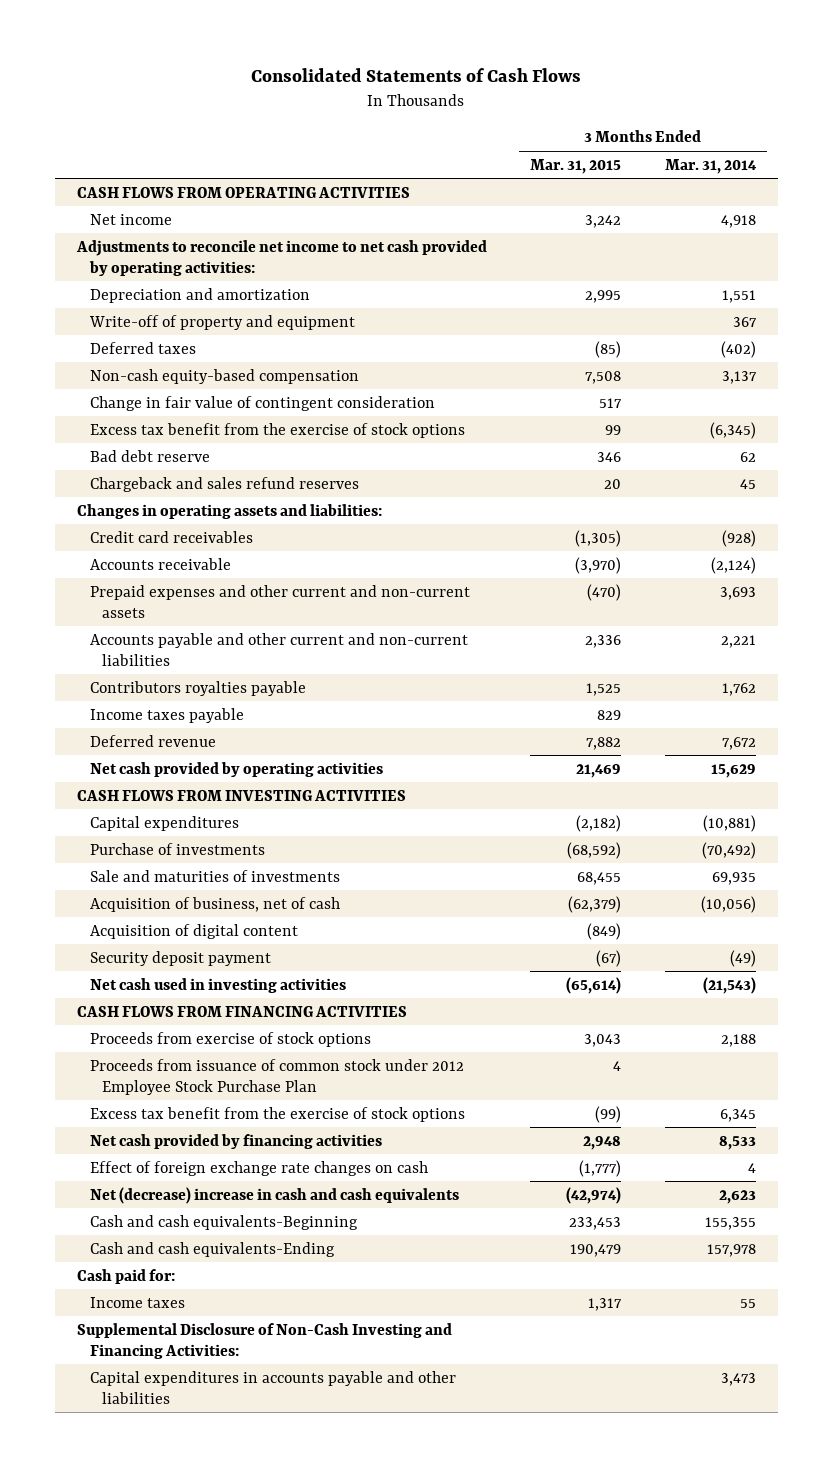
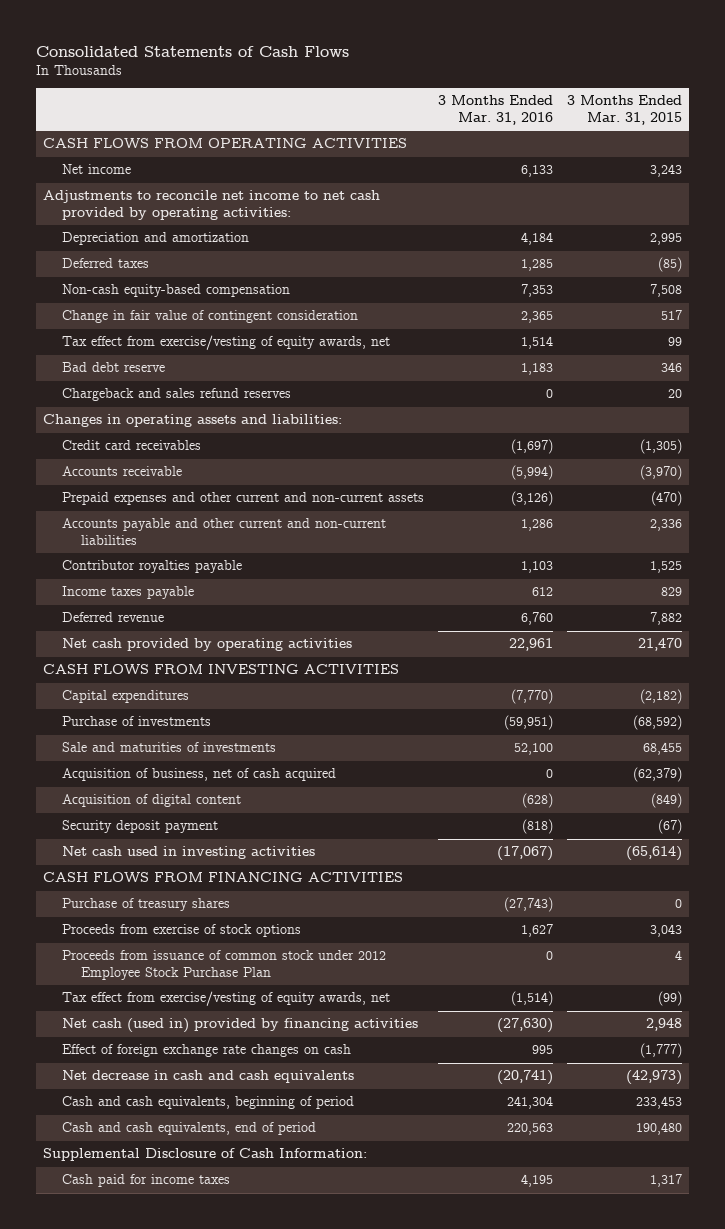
[665,158,758,174] Mar. 31, 2014 -> none
none -> [438,95,554,125] 3 Months Ended Mar. 31, 2016
[585,214,622,228] 3,242 -> [650,164,683,178] 3,243
[88,314,355,330] Write-off of property and equipment -> none
[89,422,465,438] Excess tax benefit from the exercise of stock options -> [62,335,391,351] Tax effect from exercise/vesting of equity awards, net
[89,680,306,696] Contributors royalties payable -> [62,560,243,574] Contributor royalties payable
[576,763,622,778] 21,469 -> [638,638,683,652] 21,470
[89,896,340,912] Acquisition of business, net of cash -> [62,768,337,782] Acquisition of business, net of cash acquired
none -> [62,898,231,912] Purchase of treasury shares
[89,1106,465,1122] Excess tax benefit from the exercise of stock options -> [62,991,391,1007] Tax effect from exercise/vesting of equity awards, net
[89,1133,382,1149] Net cash provided by financing activities -> [62,1018,419,1034] Net cash (used in) provided by financing activities
[76,1322,452,1359] Supplemental Disclosure of Non-Cash Investing and Financing Activities: -> none
[89,1370,456,1404] Capital expenditures in accounts payable and other liabilities -> none
[89,1186,459,1204] Net (decrease) increase in cash and cash equivalents -> [62,1070,355,1084] Net decrease in cash and cash equivalents
[566,1186,622,1204] (42,974) -> [626,1070,683,1086] (42,973)
[89,1214,358,1230] Cash and cash equivalents-Beginning -> [62,1096,355,1110] Cash and cash equivalents, beginning of period
[89,1241,335,1257] Cash and cash equivalents-Ending -> [62,1122,317,1136] Cash and cash equivalents, end of period
[570,1243,622,1257] 190,479 -> [636,1122,683,1136] 190,480
[76,1268,175,1284] Cash paid for: -> [42,1148,367,1162] Supplemental Disclosure of Cash Information:
[89,1296,185,1308] Income taxes -> [62,1174,231,1188] Cash paid for income taxes

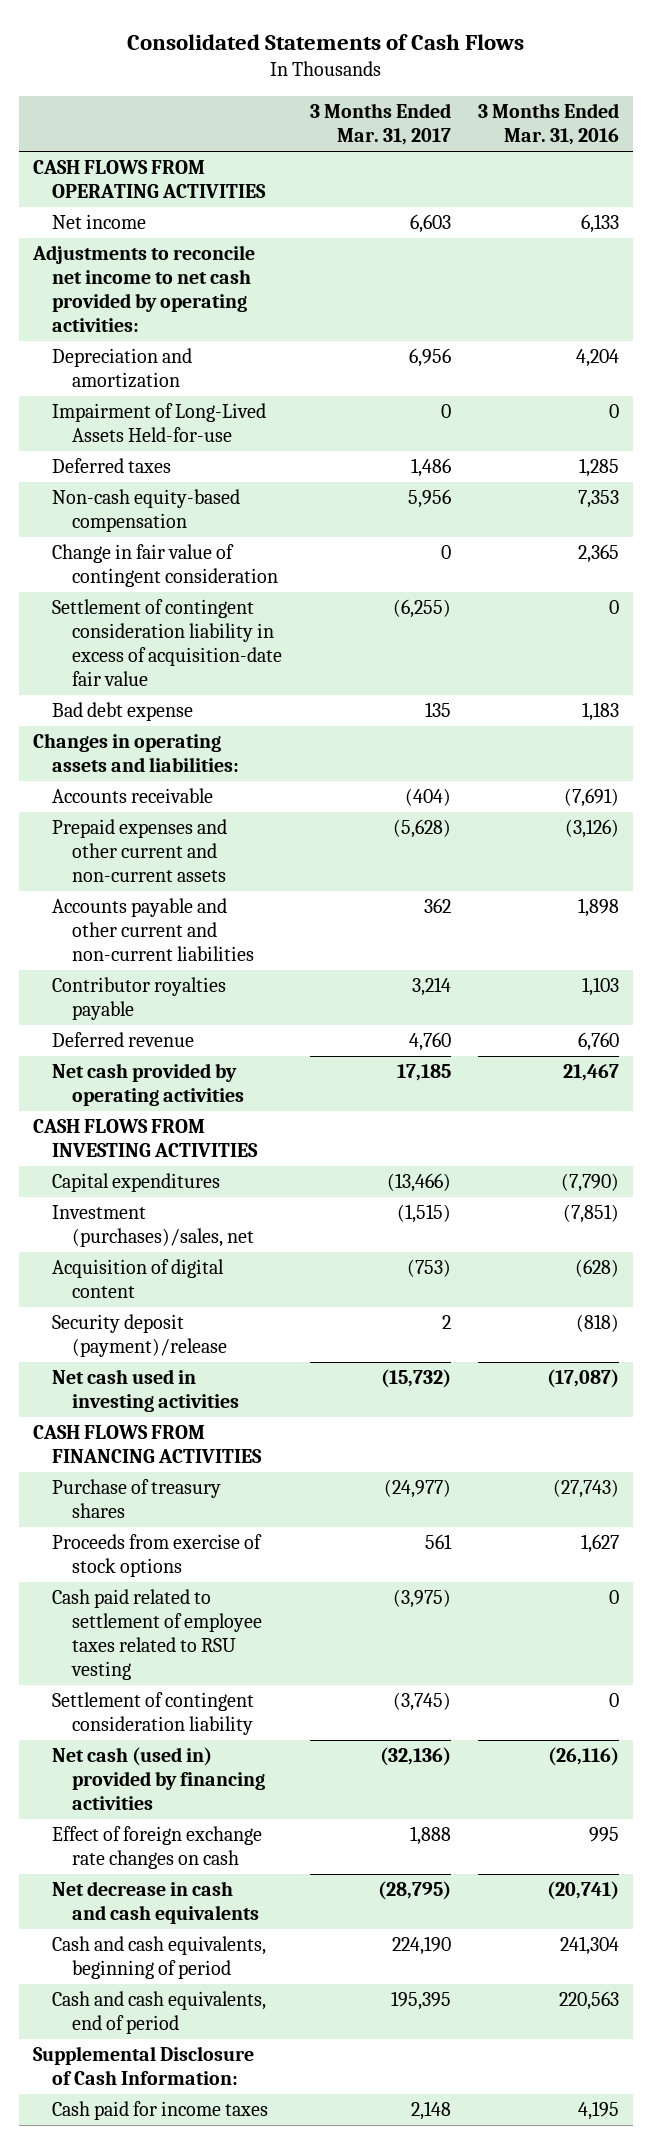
[567,95,683,125] 3 Months Ended Mar. 31, 2015 -> none
none -> [309,103,451,146] 3 Months Ended Mar. 31, 2017
[521,232,554,246] 4,184 -> [576,349,620,368] 4,204
none -> [52,403,267,443] Impairment of Long-Lived Assets Held-for-use
[62,335,391,351] Tax effect from exercise/vesting of equity awards, net -> none
[62,388,292,402] Chargeback and sales refund reserves -> none
none -> [52,599,283,687] Settlement of contingent consideration liability in excess of acquisition-date fair value
[62,362,166,373] Bad debt reserve -> [52,702,194,722] Bad debt expense
[62,440,202,451] Credit card receivables -> none
[511,465,554,481] (5,994) -> [564,788,620,808] (7,691)
[521,519,554,532] 1,286 -> [578,898,620,918] 1,898
[62,586,195,600] Income taxes payable -> none
[509,638,554,652] 22,961 -> [563,1064,620,1082] 21,467
[62,716,212,727] Purchase of investments -> none
[62,742,277,753] Sale and maturities of investments -> none
[62,768,337,782] Acquisition of business, net of cash acquired -> none
[511,689,554,705] (7,770) -> [561,1173,620,1193] (7,790)
none -> [52,1205,255,1248] Investment (purchases)/sales, net
[62,820,219,834] Security deposit payment -> [52,1314,228,1358] Security deposit (payment)/release
[497,846,554,862] (17,067) -> [547,1369,620,1389] (17,087)
[62,950,387,980] Proceeds from issuance of common stock under 2012 Employee Stock Purchase Plan -> none
[62,991,391,1007] Tax effect from exercise/vesting of equity awards, net -> none
none -> [52,1589,263,1681] Cash paid related to settlement of employee taxes related to RSU vesting
none -> [52,1692,255,1736] Settlement of contingent consideration liability
[497,1018,554,1034] (27,630) -> [548,1747,620,1767] (26,116)

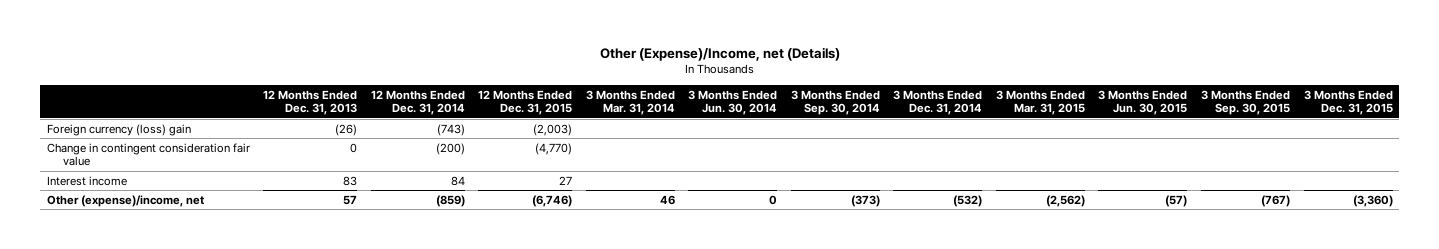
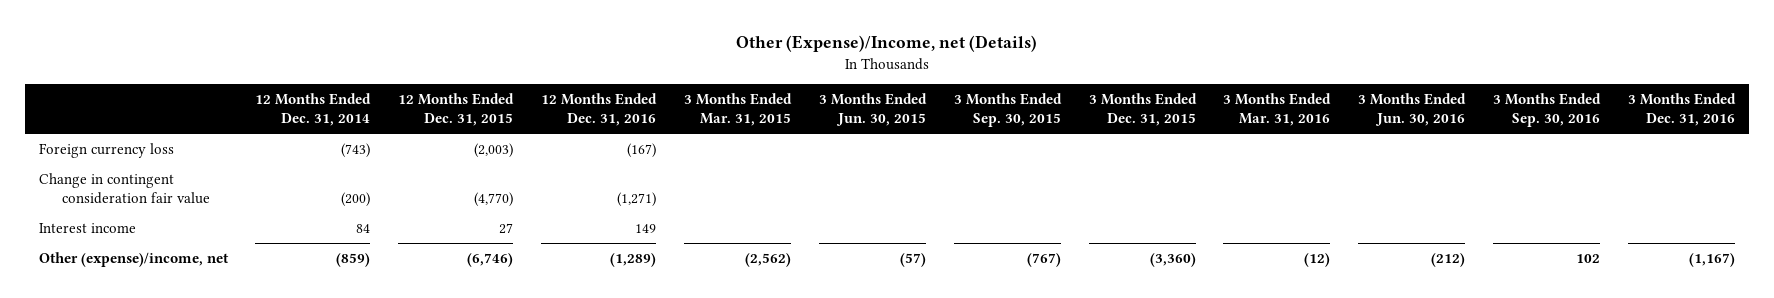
[263,89,358,116] 12 Months Ended Dec. 31, 2013 -> none
[585,89,675,116] 3 Months Ended Mar. 31, 2014 -> none
[688,89,778,116] 3 Months Ended Jun. 30, 2014 -> none
[790,89,880,116] 3 Months Ended Sep. 30, 2014 -> none
[893,89,983,116] 3 Months Ended Dec. 31, 2014 -> none
none -> [541,92,658,127] 12 Months Ended Dec. 31, 2016
none -> [1223,92,1332,127] 3 Months Ended Mar. 31, 2016
none -> [1358,92,1467,127] 3 Months Ended Jun. 30, 2016
none -> [1493,92,1602,128] 3 Months Ended Sep. 30, 2016
none -> [1627,92,1736,127] 3 Months Ended Dec. 31, 2016
[46,123,191,136] Foreign currency (loss) gain -> [38,142,174,158] Foreign currency loss

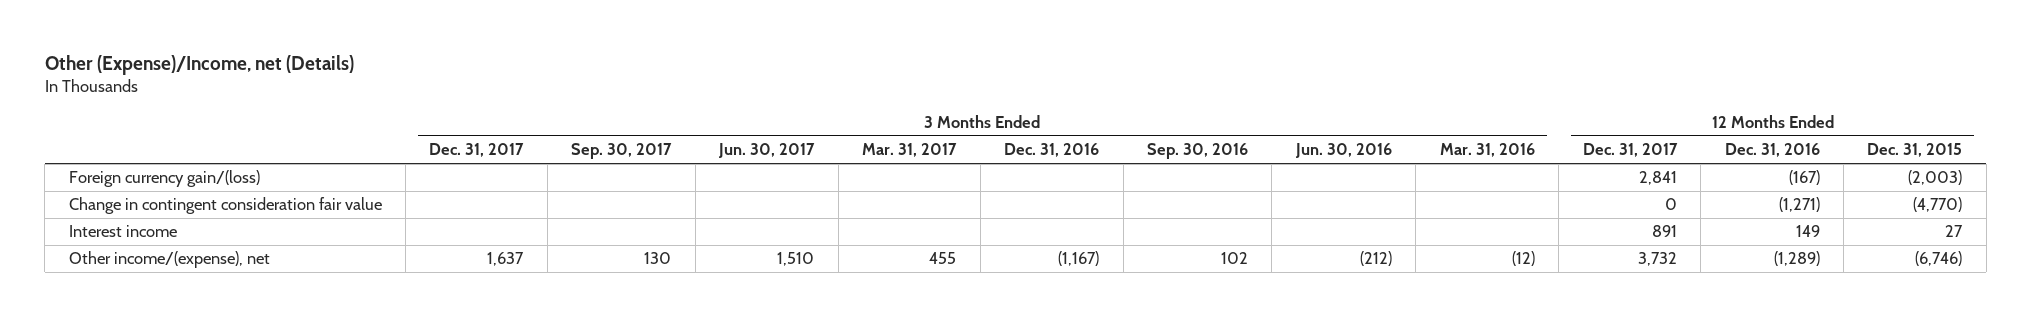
[255,92,372,127] 12 Months Ended Dec. 31, 2014 -> none
[684,92,793,127] 3 Months Ended Mar. 31, 2015 -> none
[818,92,927,127] 3 Months Ended Jun. 30, 2015 -> none
[953,92,1062,128] 3 Months Ended Sep. 30, 2015 -> none
[1088,92,1197,127] 3 Months Ended Dec. 31, 2015 -> none
none -> [429,143,525,158] Dec. 31, 2017
none -> [571,143,673,160] Sep. 30, 2017
none -> [718,143,816,159] Jun. 30, 2017
none -> [862,143,958,158] Mar. 31, 2017
none -> [1582,143,1678,158] Dec. 31, 2017
[38,142,174,158] Foreign currency loss -> [68,170,260,188] Foreign currency gain/(loss)
[38,251,229,267] Other (expense)/income, net -> [68,251,270,269] Other income/(expense), net

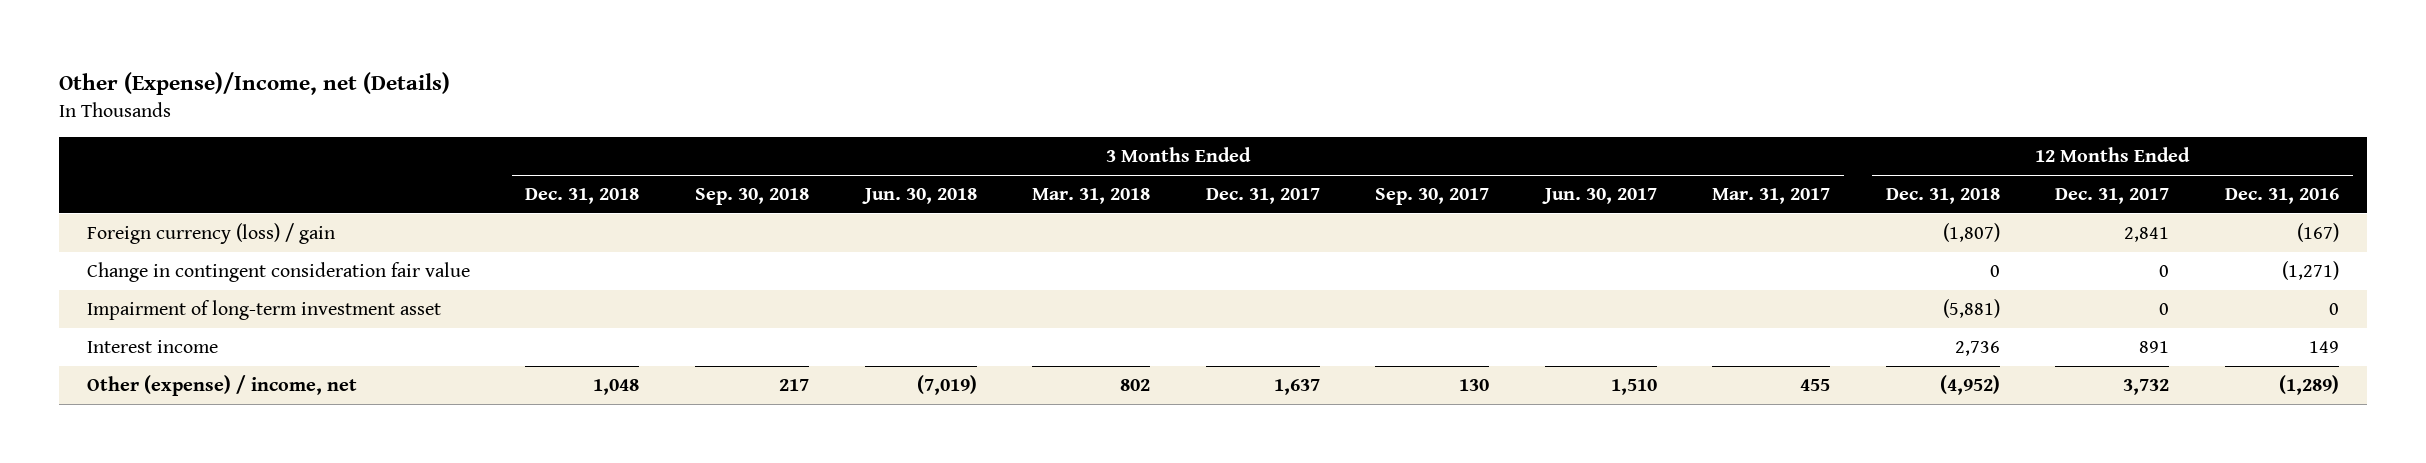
[1004,143,1100,158] Dec. 31, 2016 -> none
[1146,143,1248,160] Sep. 30, 2016 -> none
[1294,143,1392,159] Jun. 30, 2016 -> none
[1439,143,1535,158] Mar. 31, 2016 -> none
[1867,143,1963,158] Dec. 31, 2015 -> none
none -> [525,188,640,205] Dec. 31, 2018
none -> [695,188,810,206] Sep. 30, 2018
none -> [861,188,977,205] Jun. 30, 2018
none -> [1032,188,1151,205] Mar. 31, 2018
none -> [1885,188,2000,205] Dec. 31, 2018
[68,170,260,188] Foreign currency gain/(loss) -> [86,223,335,245] Foreign currency (loss) / gain
none -> [86,300,441,321] Impairment of long-term investment asset
[68,251,270,269] Other income/(expense), net -> [86,375,357,397] Other (expense) / income, net

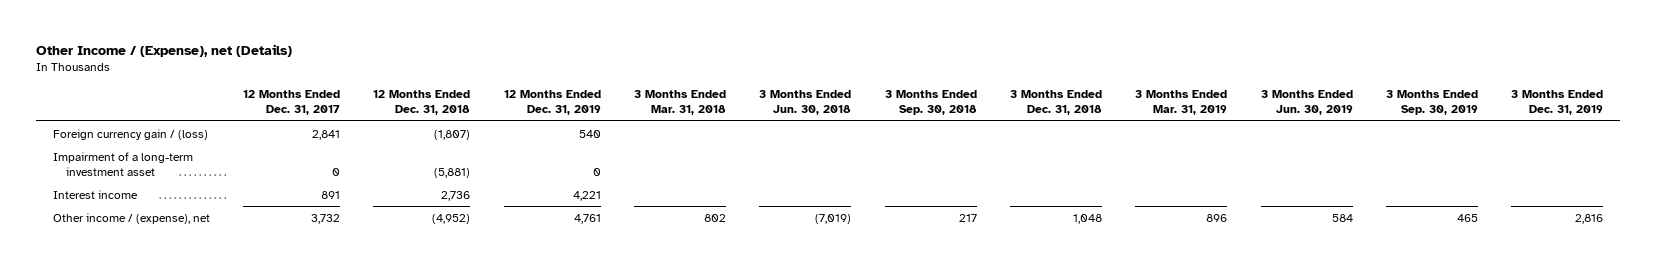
[59,72,451,96] Other (Expense)/Income, net (Details) -> [36,43,293,57] Other Income / (Expense), net (Details)
[1205,188,1320,205] Dec. 31, 2017 -> none
[1375,188,1490,206] Sep. 30, 2017 -> none
[1541,188,1657,205] Jun. 30, 2017 -> none
[1712,188,1831,205] Mar. 31, 2017 -> none
[2224,188,2339,205] Dec. 31, 2016 -> none
none -> [503,89,601,116] 12 Months Ended Dec. 31, 2019
none -> [1135,89,1228,116] 3 Months Ended Mar. 31, 2019
none -> [1260,89,1353,116] 3 Months Ended Jun. 30, 2019
none -> [1385,89,1478,116] 3 Months Ended Sep. 30, 2019
none -> [1511,89,1604,116] 3 Months Ended Dec. 31, 2019
[86,262,470,283] Change in contingent consideration fair value -> none
[86,223,335,245] Foreign currency (loss) / gain -> [52,128,208,140] Foreign currency gain / (loss)
[86,300,441,321] Impairment of long-term investment asset -> [52,151,193,176] Impairment of a long-term investment asset
[86,375,357,397] Other (expense) / income, net -> [52,212,210,224] Other income / (expense), net

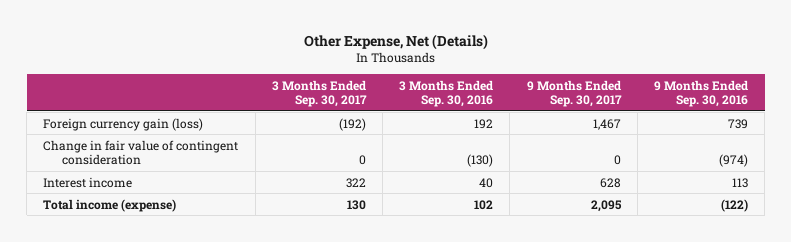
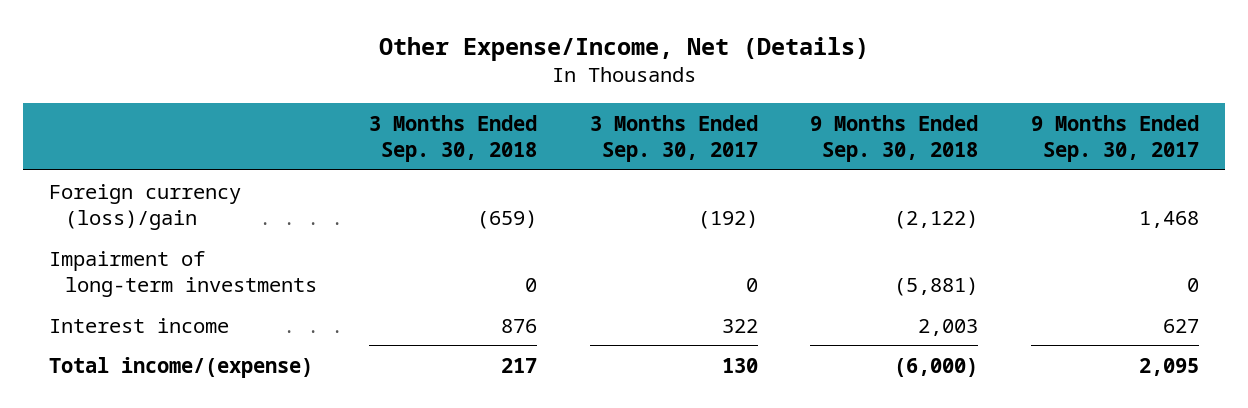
[303,33,488,50] Other Expense, Net (Details) -> [378,36,869,61] Other Expense/Income, Net (Details)
[399,79,494,107] 3 Months Ended Sep. 30, 2016 -> none
[653,79,748,107] 9 Months Ended Sep. 30, 2016 -> none
none -> [369,114,538,163] 3 Months Ended Sep. 30, 2018
none -> [810,114,979,163] 9 Months Ended Sep. 30, 2018
[43,139,239,165] Change in fair value of contingent consideration -> none
[43,117,204,131] Foreign currency gain (loss) -> [49,183,242,231] Foreign currency (loss)/gain
[592,118,621,130] 1,467 -> [1138,211,1199,229] 1,468
none -> [49,250,318,298] Impairment of long-term investments
[599,177,621,188] 628 -> [1162,318,1199,333] 627
[43,198,177,212] Total income (expense) -> [49,356,314,378] Total income/(expense)

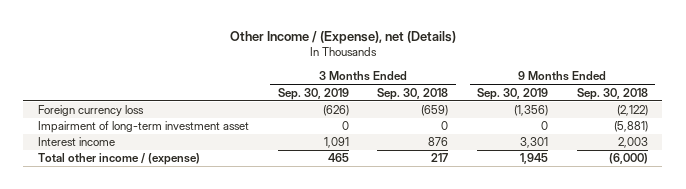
[378,36,869,61] Other Expense/Income, Net (Details) -> [229,31,456,45] Other Income / (Expense), net (Details)
[589,114,758,163] 3 Months Ended Sep. 30, 2017 -> none
[1030,114,1199,163] 9 Months Ended Sep. 30, 2017 -> none
none -> [277,87,349,100] Sep. 30, 2019
none -> [477,87,549,100] Sep. 30, 2019
[49,183,242,231] Foreign currency (loss)/gain -> [37,105,144,117] Foreign currency loss
[49,250,318,298] Impairment of long-term investments -> [37,121,249,134] Impairment of long-term investment asset
[49,356,314,378] Total income/(expense) -> [37,153,200,166] Total other income / (expense)

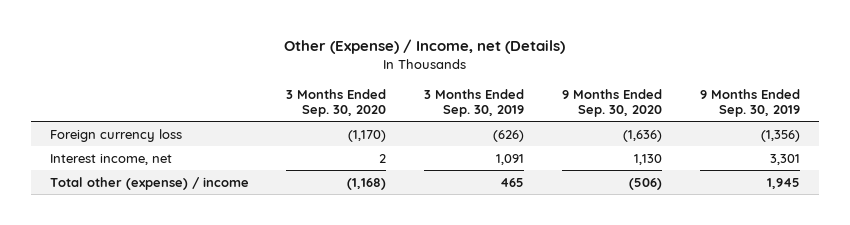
[229,31,456,45] Other Income / (Expense), net (Details) -> [283,39,565,55] Other (Expense) / Income, net (Details)
[377,87,449,100] Sep. 30, 2018 -> none
[576,87,648,100] Sep. 30, 2018 -> none
none -> [286,88,387,118] 3 Months Ended Sep. 30, 2020
none -> [562,88,663,118] 9 Months Ended Sep. 30, 2020
[37,121,249,134] Impairment of long-term investment asset -> none
[37,137,115,147] Interest income -> [49,153,172,165] Interest income, net
[37,153,200,166] Total other income / (expense) -> [49,176,249,190] Total other (expense) / income

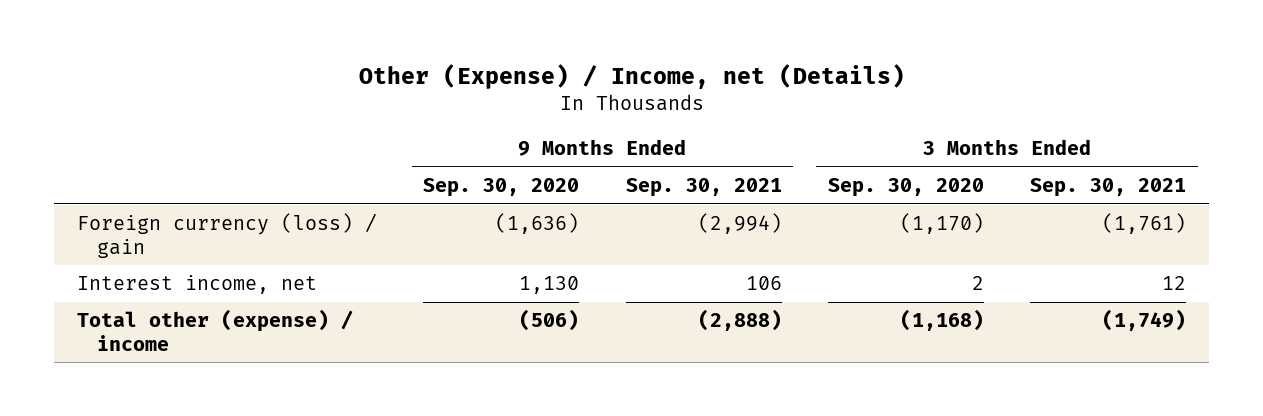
[424,88,525,118] 3 Months Ended Sep. 30, 2019 -> none
[700,88,801,118] 9 Months Ended Sep. 30, 2019 -> none
none -> [625,177,782,197] Sep. 30, 2021
none -> [1030,177,1187,197] Sep. 30, 2021
[49,128,182,142] Foreign currency loss -> [77,213,378,258] Foreign currency (loss) / gain

